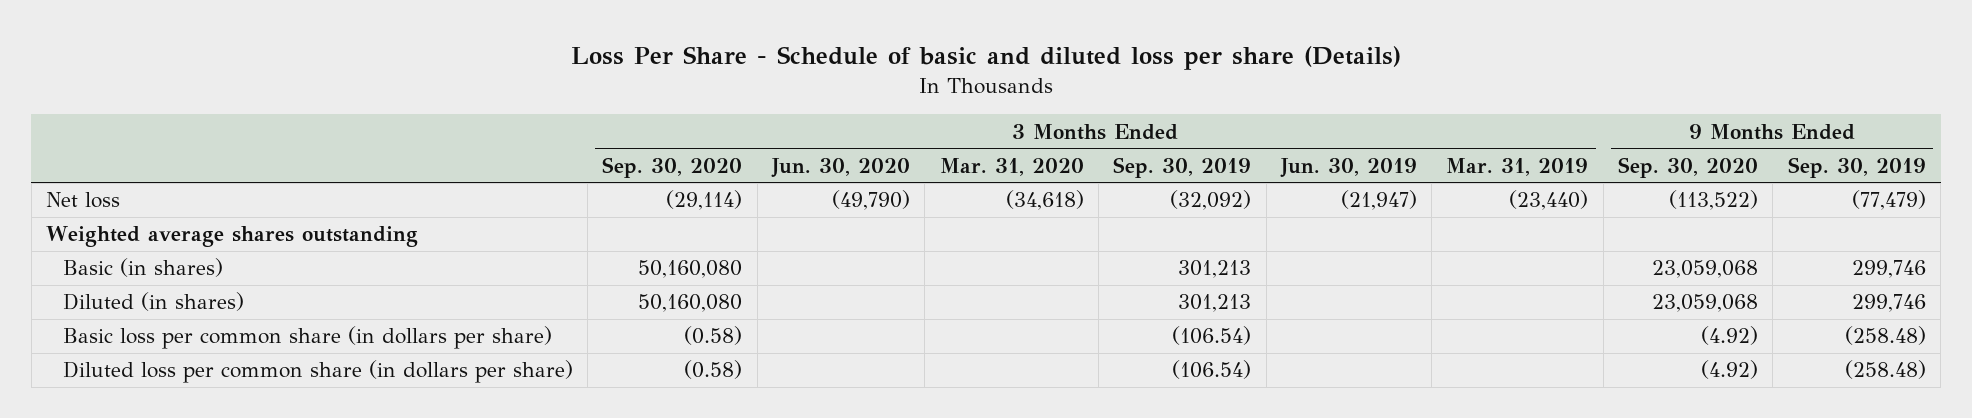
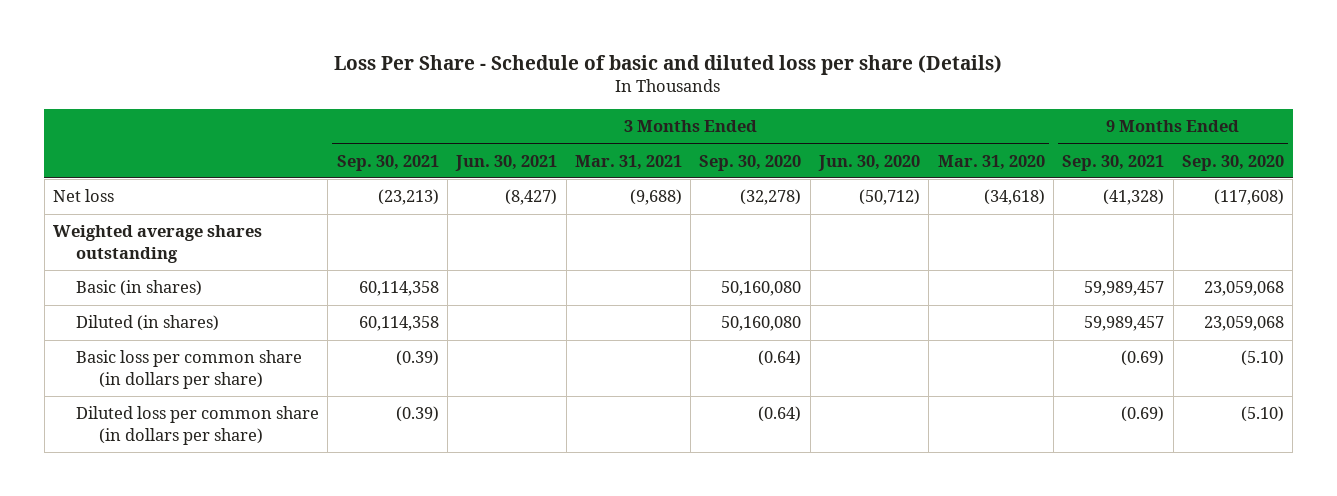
[1113,156,1252,178] Sep. 30, 2019 -> none
[1279,157,1417,178] Jun. 30, 2019 -> none
[1446,157,1589,176] Mar. 31, 2019 -> none
[1787,156,1926,178] Sep. 30, 2019 -> none
none -> [336,154,439,171] Sep. 30, 2021
none -> [455,154,558,171] Jun. 30, 2021
none -> [574,154,682,170] Mar. 31, 2021
none -> [1062,154,1165,171] Sep. 30, 2021
[666,190,743,211] (29,114) -> [740,189,802,206] (32,278)
[832,190,911,211] (49,790) -> [859,189,921,206] (50,712)
[1669,190,1759,211] (113,522) -> [1213,189,1284,206] (117,608)
[684,326,743,346] (0.58) -> [758,350,802,367] (0.64)
[1701,326,1759,346] (4.92) -> [1240,350,1284,367] (5.10)
[684,360,743,380] (0.58) -> [758,406,802,423] (0.64)
[1701,360,1759,380] (4.92) -> [1240,406,1284,423] (5.10)

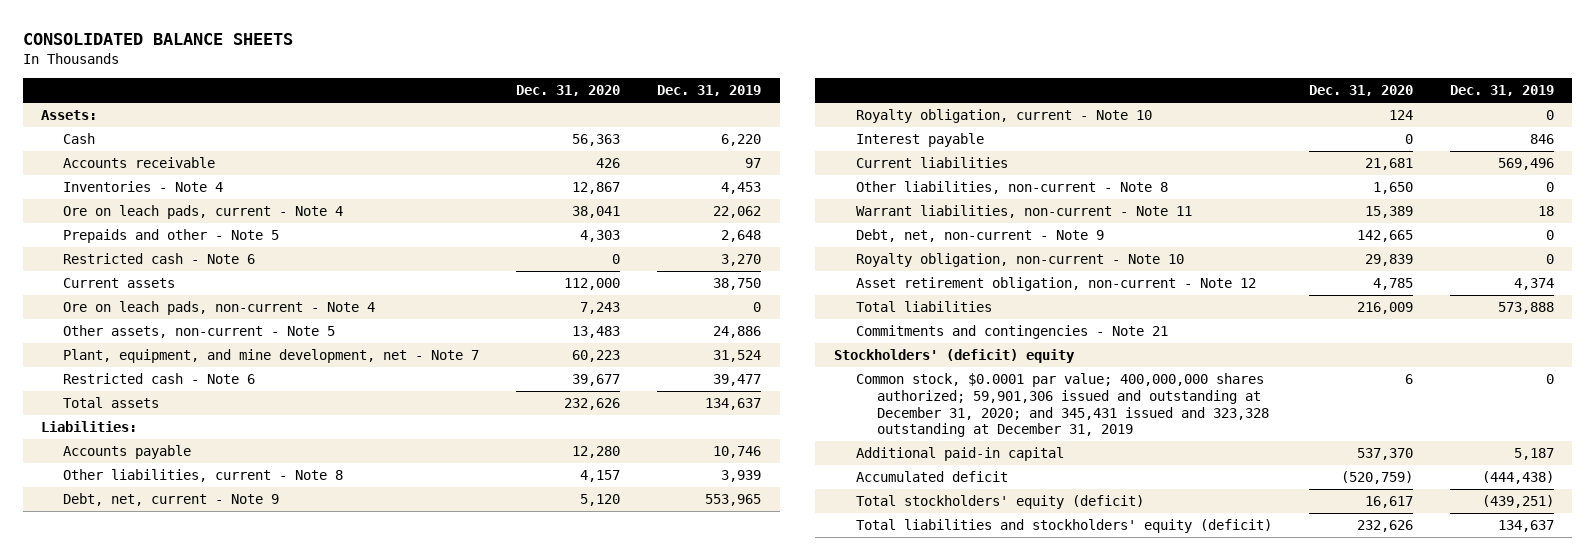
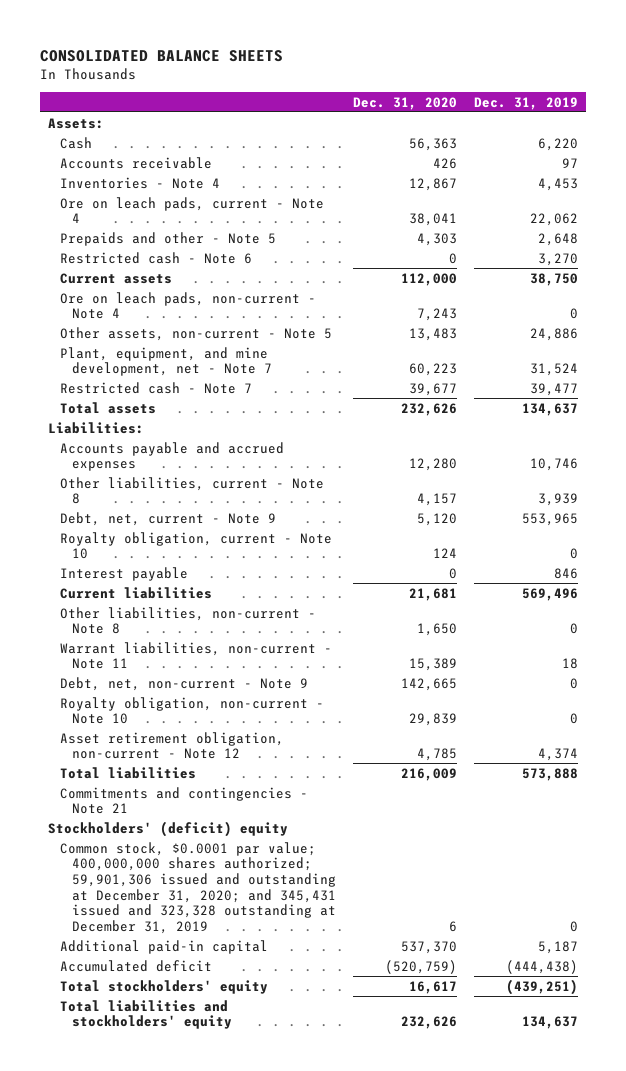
[63,373,256,385] Restricted cash - Note 6 -> [60,381,253,394] Restricted cash - Note 7
[63,445,192,460] Accounts payable -> [60,441,285,472] Accounts payable and accrued expenses
[855,495,1144,510] Total stockholders' equity (deficit) -> [60,979,269,994] Total stockholders' equity
[855,519,1272,534] Total liabilities and stockholders' equity (deficit) -> [60,999,233,1030] Total liabilities and stockholders' equity

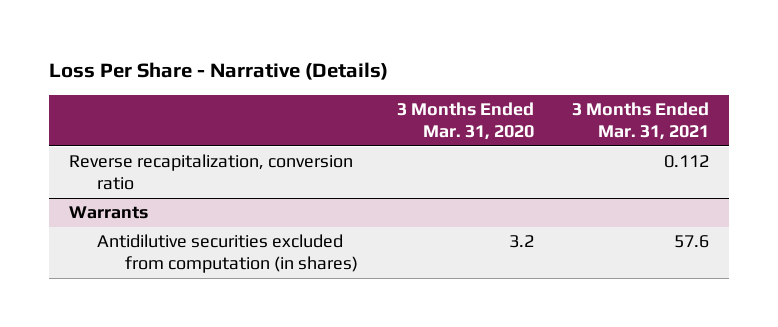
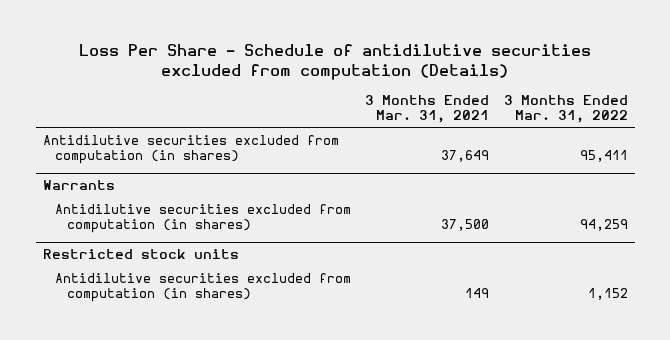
[49,62,389,81] Loss Per Share - Narrative (Details) -> [79,43,592,80] Loss Per Share - Schedule of antidilutive securities excluded from computation (Details)
[396,102,534,140] 3 Months Ended Mar. 31, 2020 -> none
none -> [503,95,628,124] 3 Months Ended Mar. 31, 2022
[68,154,353,190] Reverse recapitalization, conversion ratio -> none
none -> [42,134,339,164] Antidilutive securities excluded from computation (in shares)
[674,235,710,249] 57.6 -> [441,218,490,231] 37,500
none -> [42,249,239,260] Restricted stock units
none -> [54,272,351,302] Antidilutive securities excluded from computation (in shares)

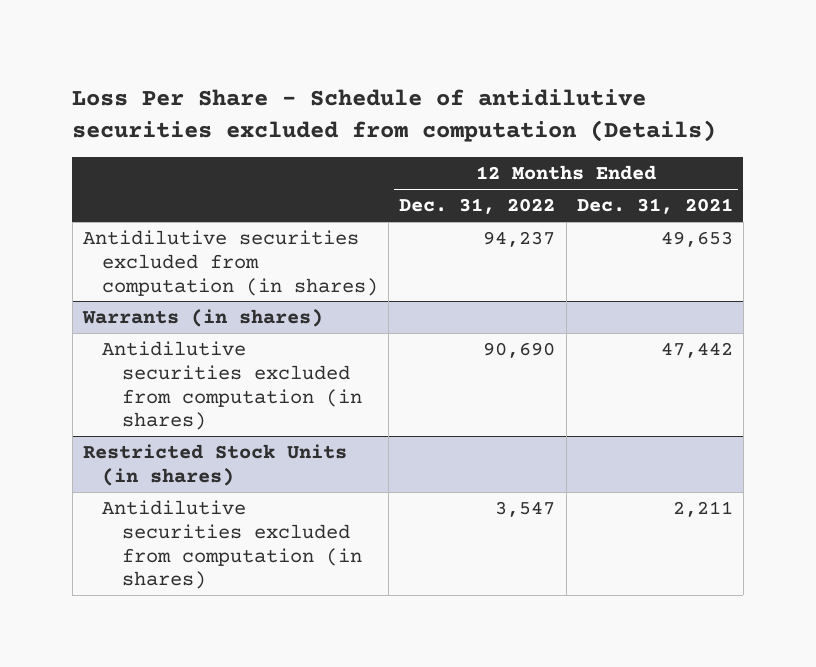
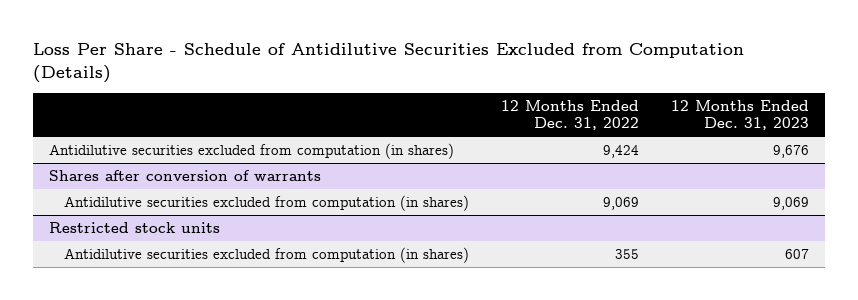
[72,88,717,142] Loss Per Share - Schedule of antidilutive securities excluded from computation (Details) -> [32,43,744,83] Loss Per Share - Schedule of Antidilutive Securities Excluded from Computation (Details)
[576,198,733,215] Dec. 31, 2021 -> none
none -> [671,99,810,131] 12 Months Ended Dec. 31, 2023
[483,230,556,247] 94,237 -> [603,145,640,159] 9,424
[81,308,323,327] Warrants (in shares) -> [48,170,321,182] Shares after conversion of warrants
[483,341,556,358] 90,690 -> [603,197,640,211] 9,069
[82,443,347,486] Restricted Stock Units (in shares) -> [48,222,220,234] Restricted stock units
[495,500,556,517] 3,547 -> [615,249,640,260] 355

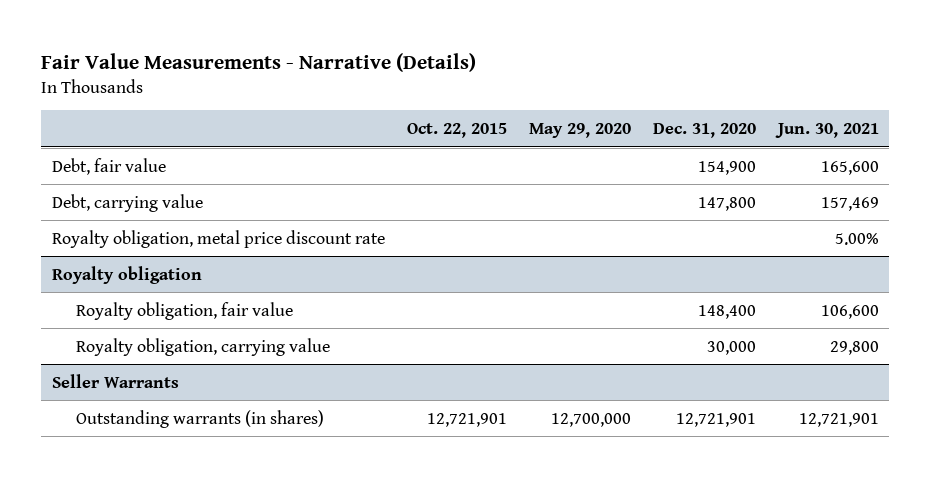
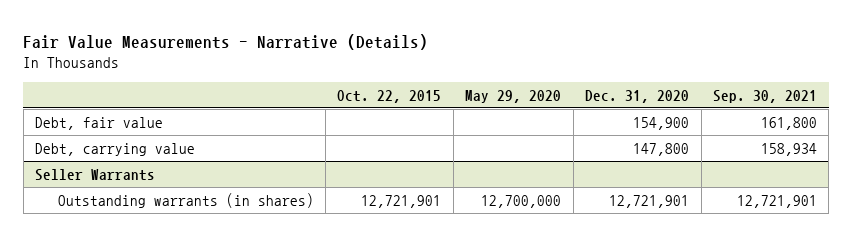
[774,123,879,139] Jun. 30, 2021 -> none
none -> [712,89,817,103] Sep. 30, 2021
[52,229,386,248] Royalty obligation, metal price discount rate -> none
[52,265,203,284] Royalty obligation -> none
[75,301,293,320] Royalty obligation, fair value -> none
[75,337,330,356] Royalty obligation, carrying value -> none

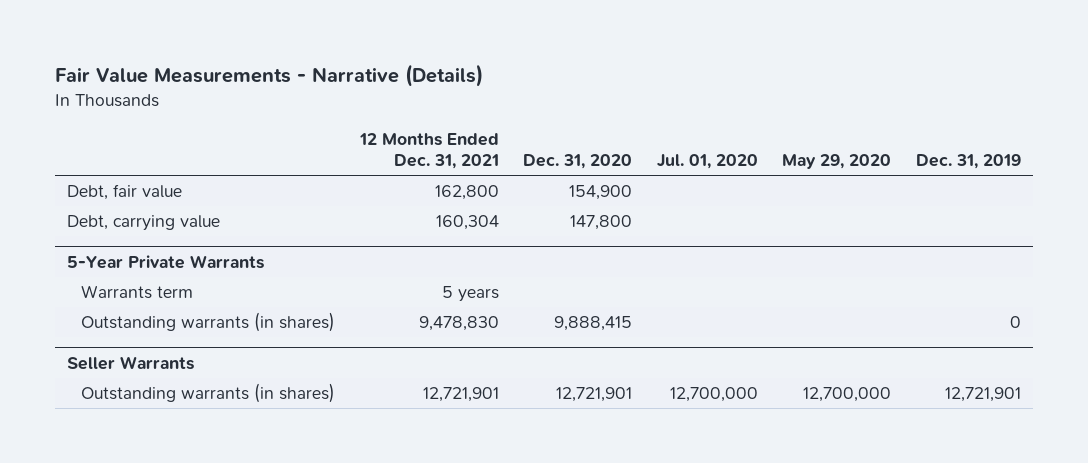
[337,89,442,103] Oct. 22, 2015 -> none
[712,89,817,103] Sep. 30, 2021 -> none
none -> [358,132,499,169] 12 Months Ended Dec. 31, 2021
none -> [656,153,758,169] Jul. 01, 2020
none -> [915,153,1021,169] Dec. 31, 2019
none -> [67,254,265,269] 5-Year Private Warrants
none -> [81,285,194,300] Warrants term
none -> [81,312,336,333] Outstanding warrants (in shares)

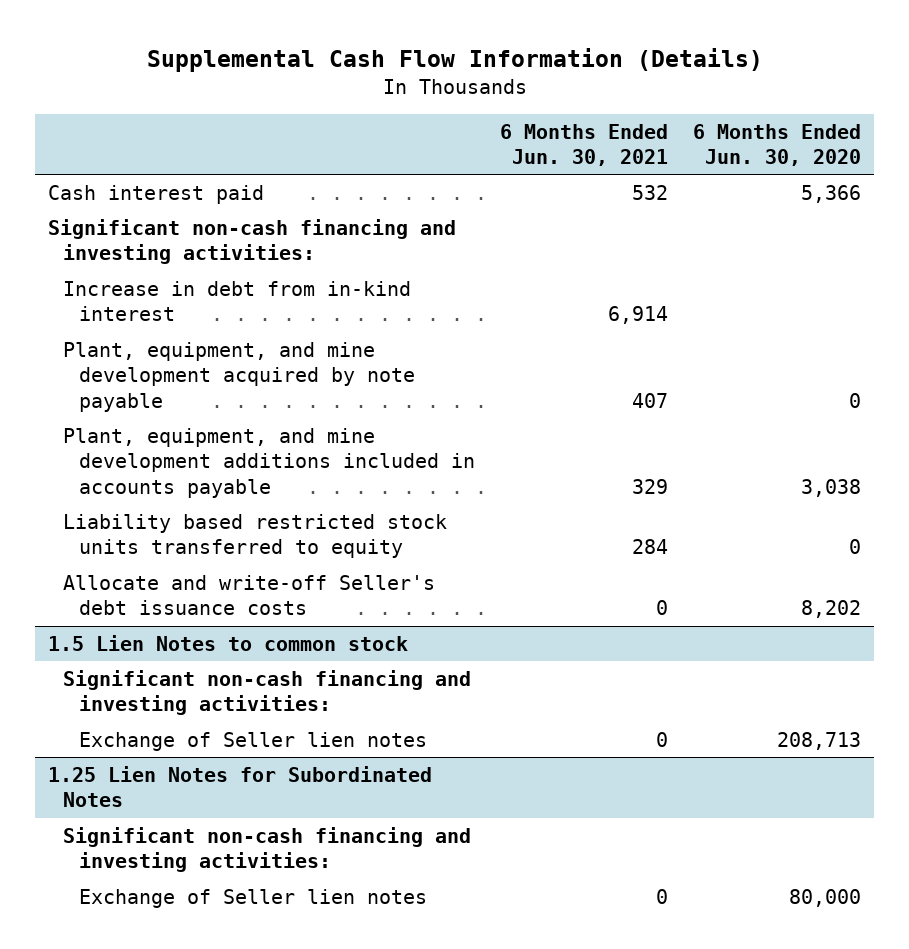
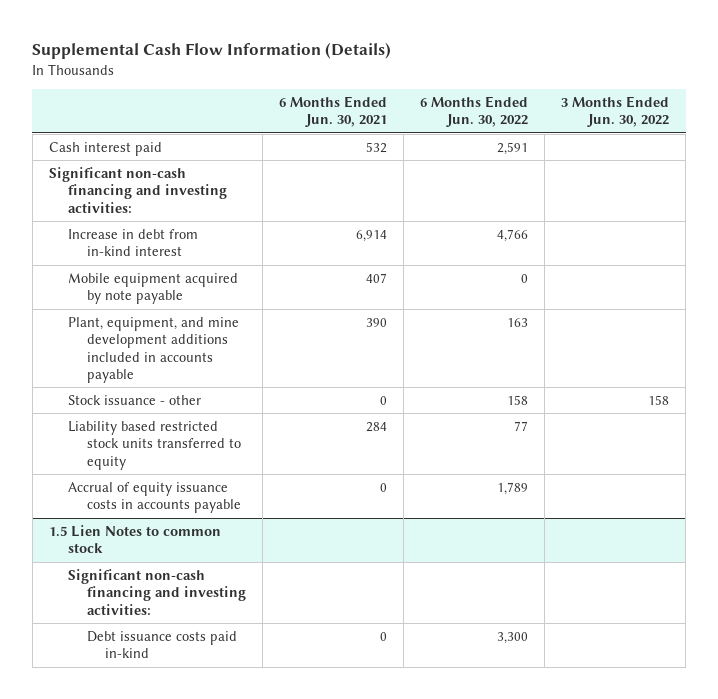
[693,123,862,167] 6 Months Ended Jun. 30, 2020 -> none
none -> [419,96,528,128] 6 Months Ended Jun. 30, 2022
none -> [561,96,670,128] 3 Months Ended Jun. 30, 2022
[63,341,415,412] Plant, equipment, and mine development acquired by note payable -> [67,272,238,305] Mobile equipment acquired by note payable
[631,478,668,494] 329 -> [365,317,387,327] 390
none -> [67,394,201,405] Stock issuance - other
[63,574,436,616] Allocate and write-off Seller's debt issuance costs -> none
none -> [67,481,241,514] Accrual of equity issuance costs in accounts payable
[48,765,433,808] 1.25 Lien Notes for Subordinated Notes -> none
[63,826,472,873] Significant non-cash financing and investing activities: -> none
[78,888,427,908] Exchange of Seller lien notes -> none
[78,731,427,751] Exchange of Seller lien notes -> [86,630,237,659] Debt issuance costs paid in-kind

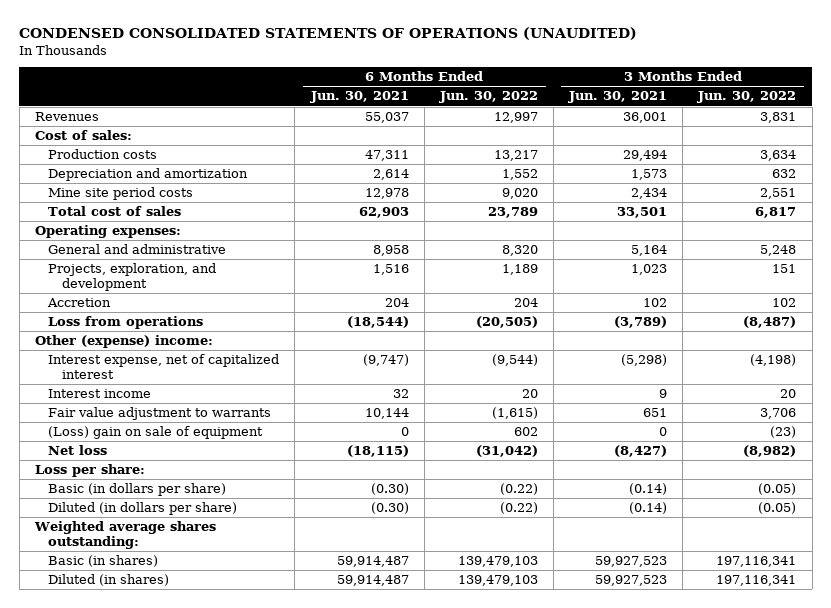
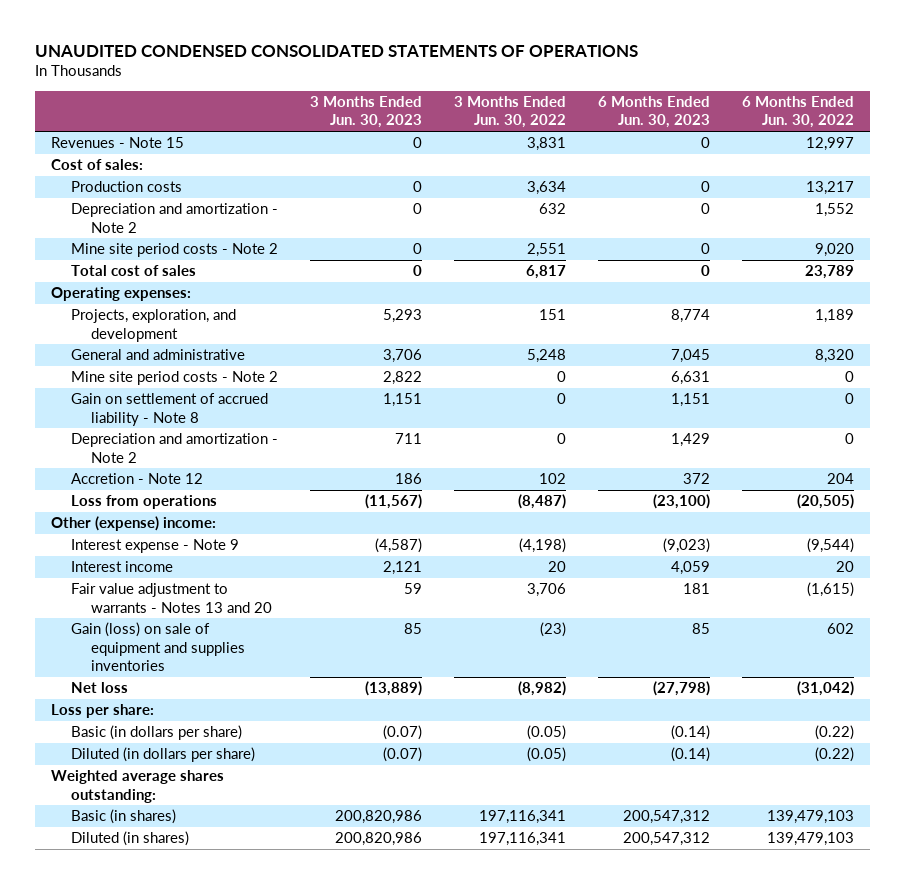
[19,27,638,41] CONDENSED CONSOLIDATED STATEMENTS OF OPERATIONS (UNAUDITED) -> [34,45,638,58] UNAUDITED CONDENSED CONSOLIDATED STATEMENTS OF OPERATIONS
[309,91,409,104] Jun. 30, 2021 -> none
[568,91,668,104] Jun. 30, 2021 -> none
none -> [310,95,423,129] 3 Months Ended Jun. 30, 2023
none -> [598,95,711,129] 6 Months Ended Jun. 30, 2023
[34,112,99,122] Revenues -> [50,137,184,149] Revenues - Note 15
[48,168,249,182] Depreciation and amortization -> [71,203,279,233] Depreciation and amortization - Note 2
[48,187,194,201] Mine site period costs -> [71,243,279,258] Mine site period costs - Note 2
[48,244,227,255] General and administrative -> [71,349,246,361] General and administrative
none -> [71,371,279,386] Mine site period costs - Note 2
none -> [71,393,269,426] Gain on settlement of accrued liability - Note 8
none -> [71,433,279,463] Depreciation and amortization - Note 2
[47,298,112,308] Accretion -> [71,473,204,485] Accretion - Note 12
[48,354,280,379] Interest expense, net of capitalized interest -> [71,539,240,554] Interest expense - Note 9
[48,407,272,421] Fair value adjustment to warrants -> [71,583,273,613] Fair value adjustment to warrants - Notes 13 and 20
[48,426,264,440] (Loss) gain on sale of equipment -> [71,622,246,671] Gain (loss) on sale of equipment and supplies inventories

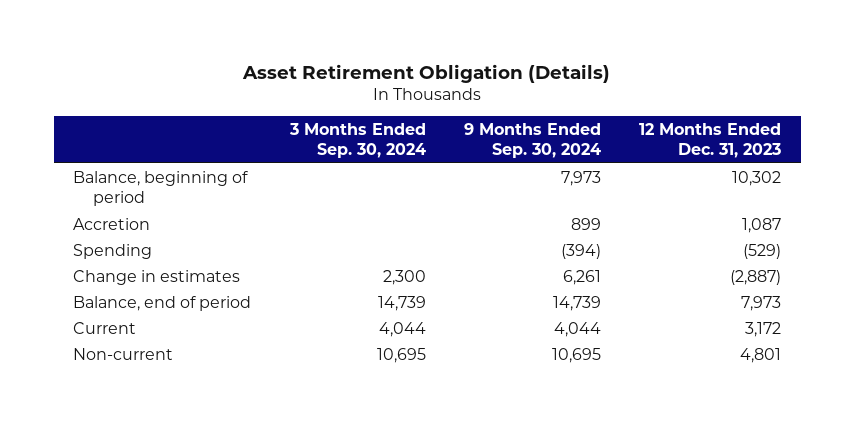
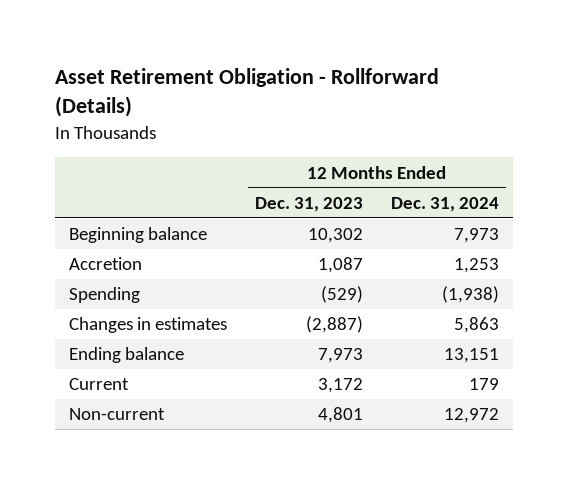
[242,63,611,83] Asset Retirement Obligation (Details) -> [54,68,439,118] Asset Retirement Obligation - Rollforward (Details)
[288,122,426,159] 3 Months Ended Sep. 30, 2024 -> none
[463,122,601,159] 9 Months Ended Sep. 30, 2024 -> none
none -> [390,196,499,212] Dec. 31, 2024
[73,170,249,207] Balance, beginning of period -> [68,227,207,244] Beginning balance
[73,269,241,285] Change in estimates -> [68,317,227,334] Changes in estimates
[73,295,252,311] Balance, end of period -> [68,347,184,364] Ending balance

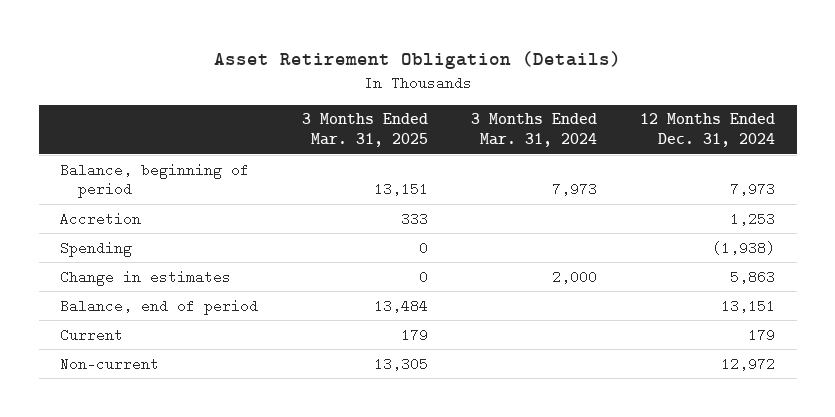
[54,68,439,118] Asset Retirement Obligation - Rollforward (Details) -> [213,51,621,70] Asset Retirement Obligation (Details)
[254,196,363,212] Dec. 31, 2023 -> none
none -> [301,113,428,148] 3 Months Ended Mar. 31, 2025
none -> [470,113,597,148] 3 Months Ended Mar. 31, 2024
[68,227,207,244] Beginning balance -> [60,162,250,199] Balance, beginning of period
[68,317,227,334] Changes in estimates -> [60,269,232,286] Change in estimates
[68,347,184,364] Ending balance -> [60,298,259,315] Balance, end of period

